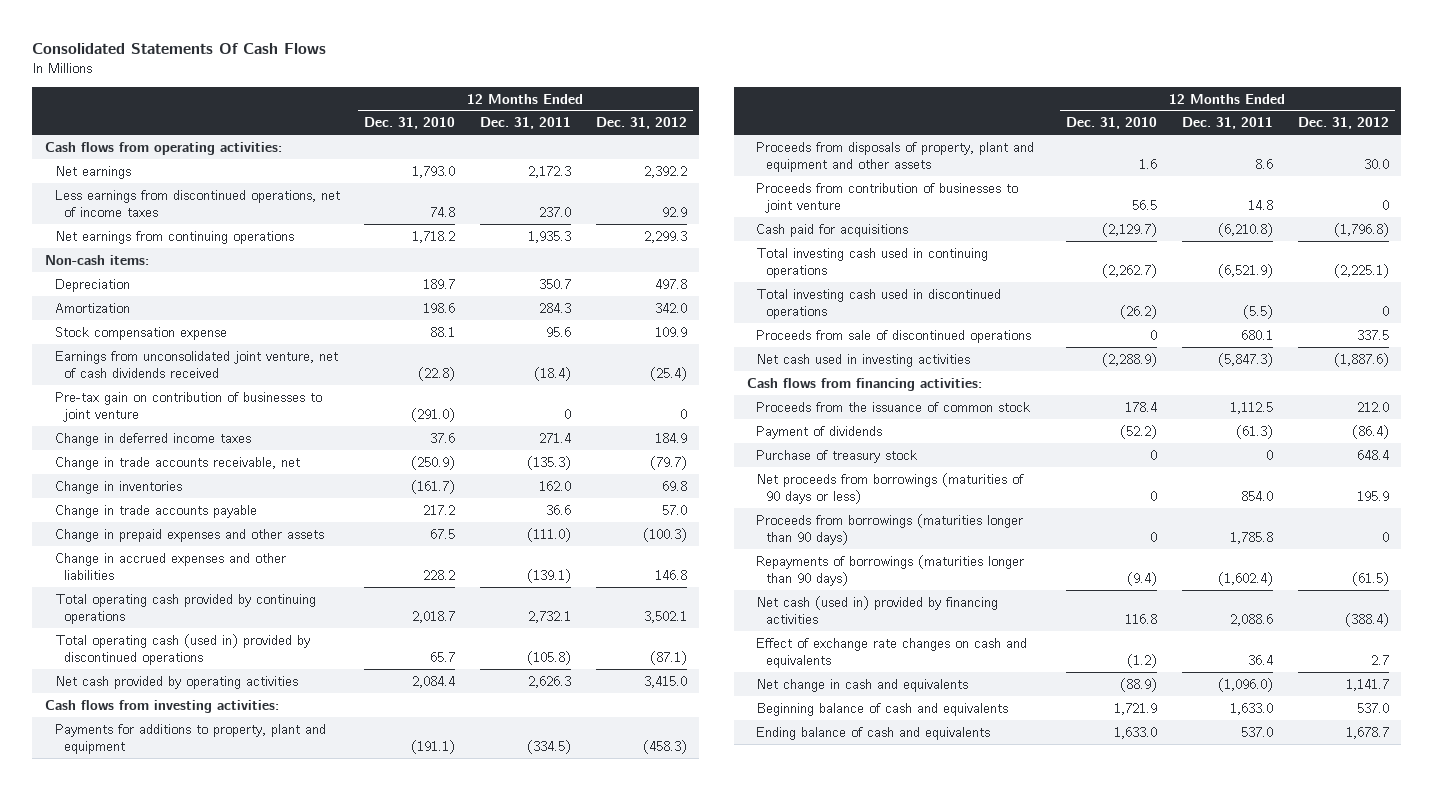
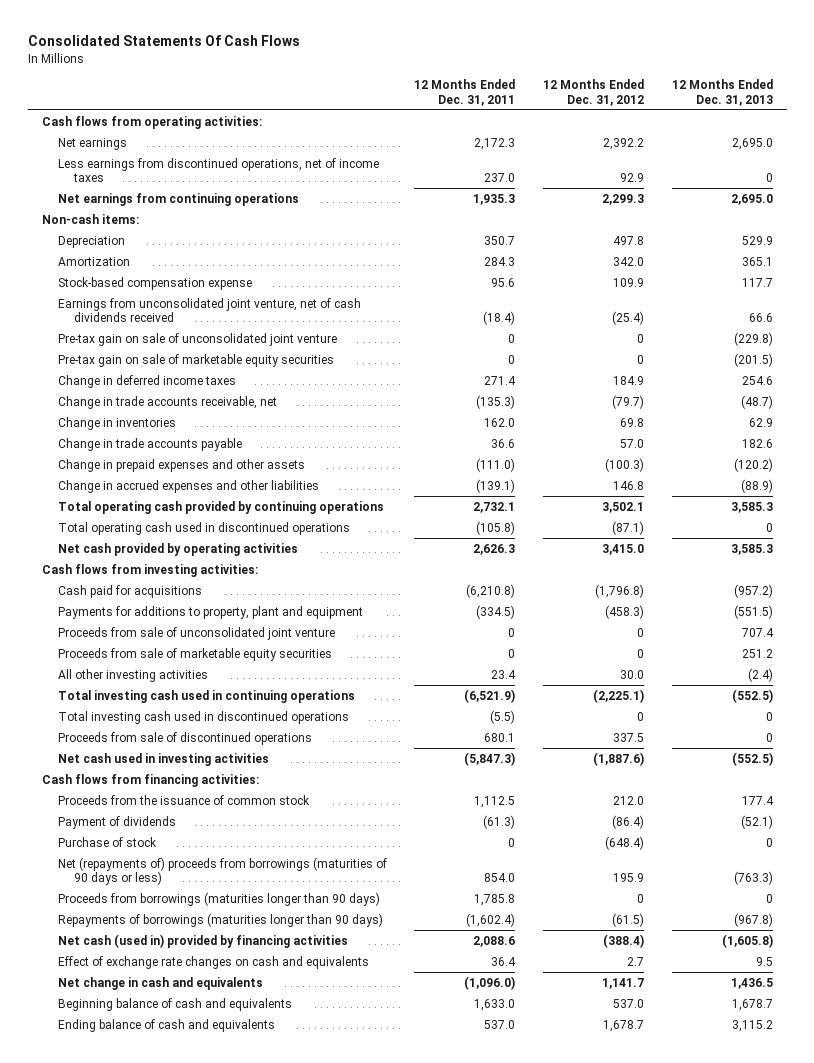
[364,117,456,130] Dec. 31, 2010 -> none
none -> [671,79,773,106] 12 Months Ended Dec. 31, 2013
[54,326,227,340] Stock compensation expense -> [57,276,252,290] Stock-based compensation expense
[54,391,322,423] Pre-tax gain on contribution of businesses to joint venture -> [57,332,337,346] Pre-tax gain on sale of unconsolidated joint venture
none -> [57,353,334,367] Pre-tax gain on sale of marketable equity securities
[54,633,310,666] Total operating cash (used in) provided by discontinued operations -> [57,521,350,535] Total operating cash used in discontinued operations
[756,141,1035,173] Proceeds from disposals of property, plant and equipment and other assets -> none
[756,182,1019,214] Proceeds from contribution of businesses to joint venture -> none
[54,723,326,755] Payments for additions to property, plant and equipment -> [57,605,363,619] Payments for additions to property, plant and equipment
none -> [57,626,335,640] Proceeds from sale of unconsolidated joint venture
none -> [57,647,332,661] Proceeds from sale of marketable equity securities
none -> [57,668,208,682] All other investing activities
[756,449,918,463] Purchase of treasury stock -> [57,836,157,847] Purchase of stock
[1356,449,1389,460] 648.4 -> [605,835,645,850] (648.4)
[756,472,1025,505] Net proceeds from borrowings (maturities of 90 days or less) -> [57,856,387,886] Net (repayments of) proceeds from borrowings (maturities of 90 days or less)

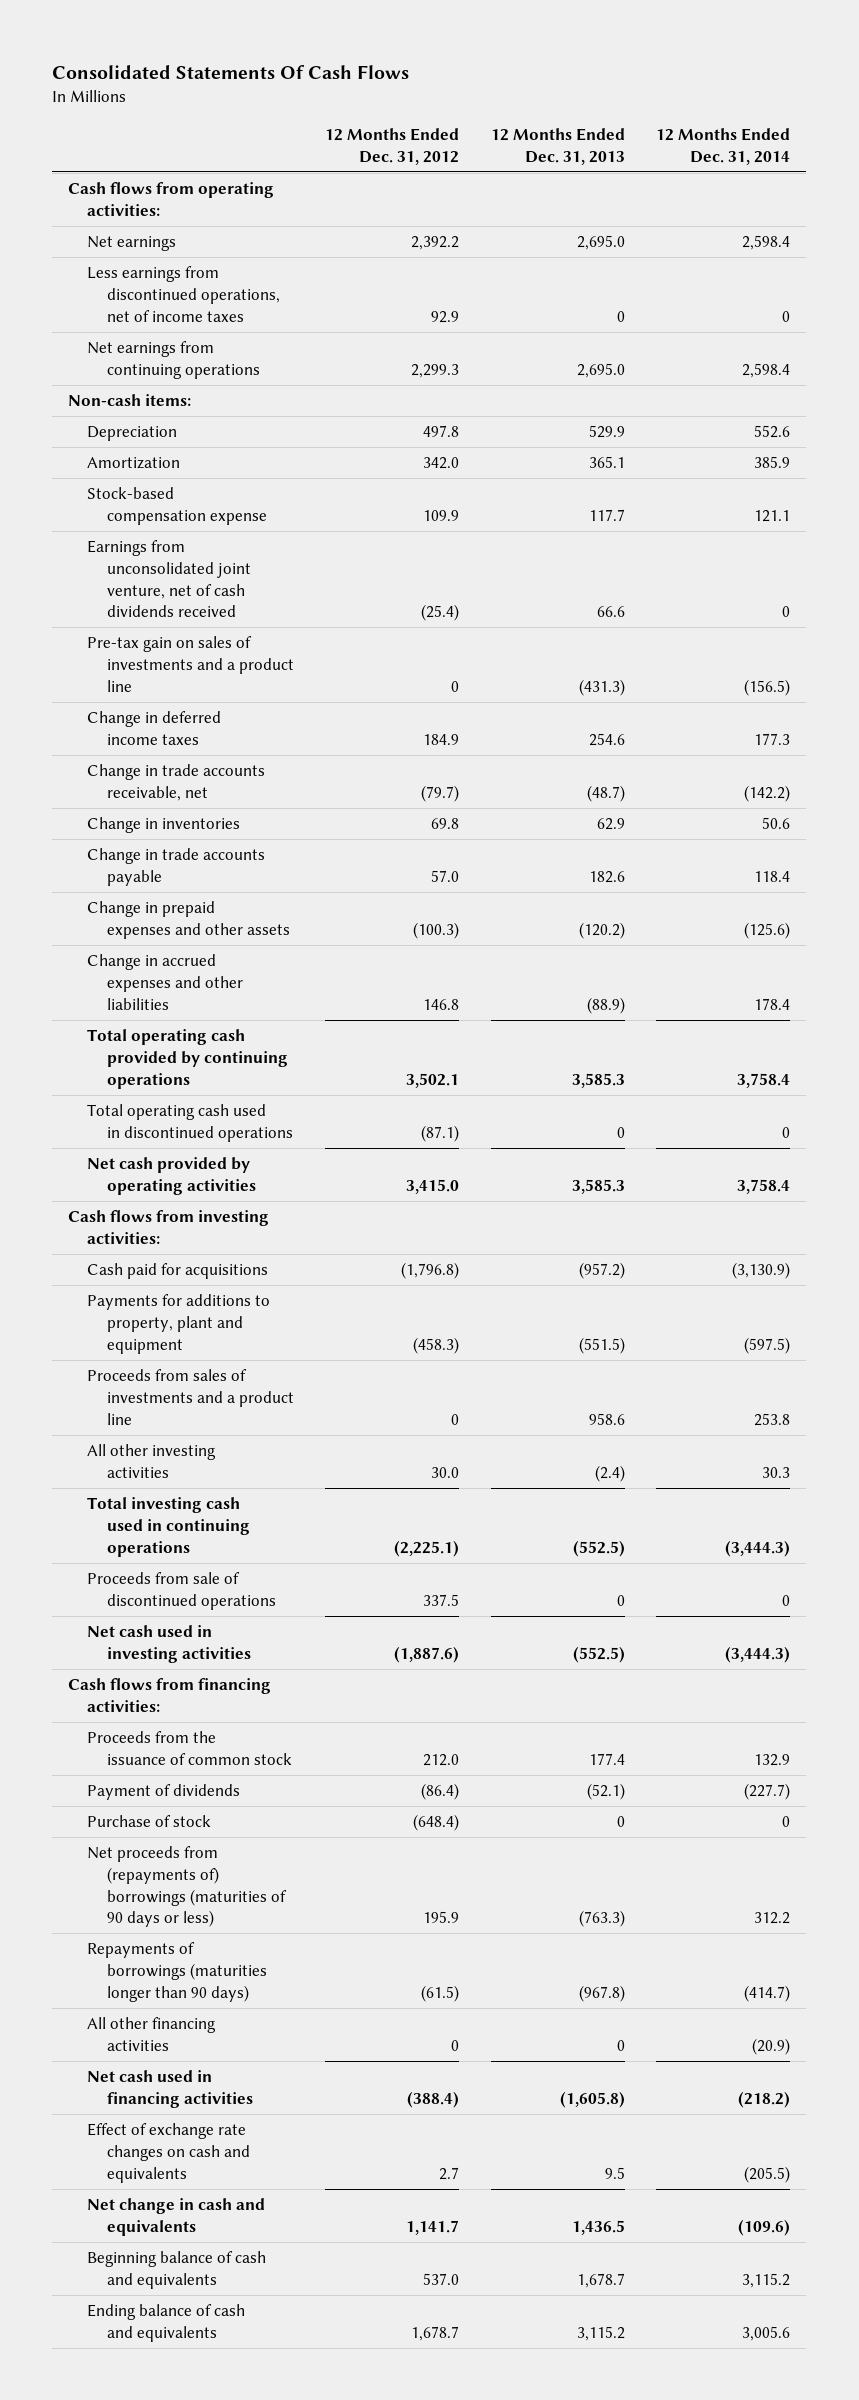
[414,79,516,106] 12 Months Ended Dec. 31, 2011 -> none
none -> [656,127,791,165] 12 Months Ended Dec. 31, 2014
[57,332,337,346] Pre-tax gain on sale of unconsolidated joint venture -> none
[57,353,334,367] Pre-tax gain on sale of marketable equity securities -> none
none -> [87,636,294,692] Pre-tax gain on sales of investments and a product line
[57,626,335,640] Proceeds from sale of unconsolidated joint venture -> none
[57,647,332,661] Proceeds from sale of marketable equity securities -> none
none -> [87,1369,294,1425] Proceeds from sales of investments and a product line
[57,710,349,724] Total investing cash used in discontinued operations -> none
[57,891,380,906] Proceeds from borrowings (maturities longer than 90 days) -> none
[57,856,387,886] Net (repayments of) proceeds from borrowings (maturities of 90 days or less) -> [87,1846,287,1928] Net proceeds from (repayments of) borrowings (maturities of 90 days or less)
none -> [87,2017,217,2051] All other financing activities
[57,933,348,948] Net cash (used in) provided by financing activities -> [87,2070,253,2108] Net cash used in financing activities

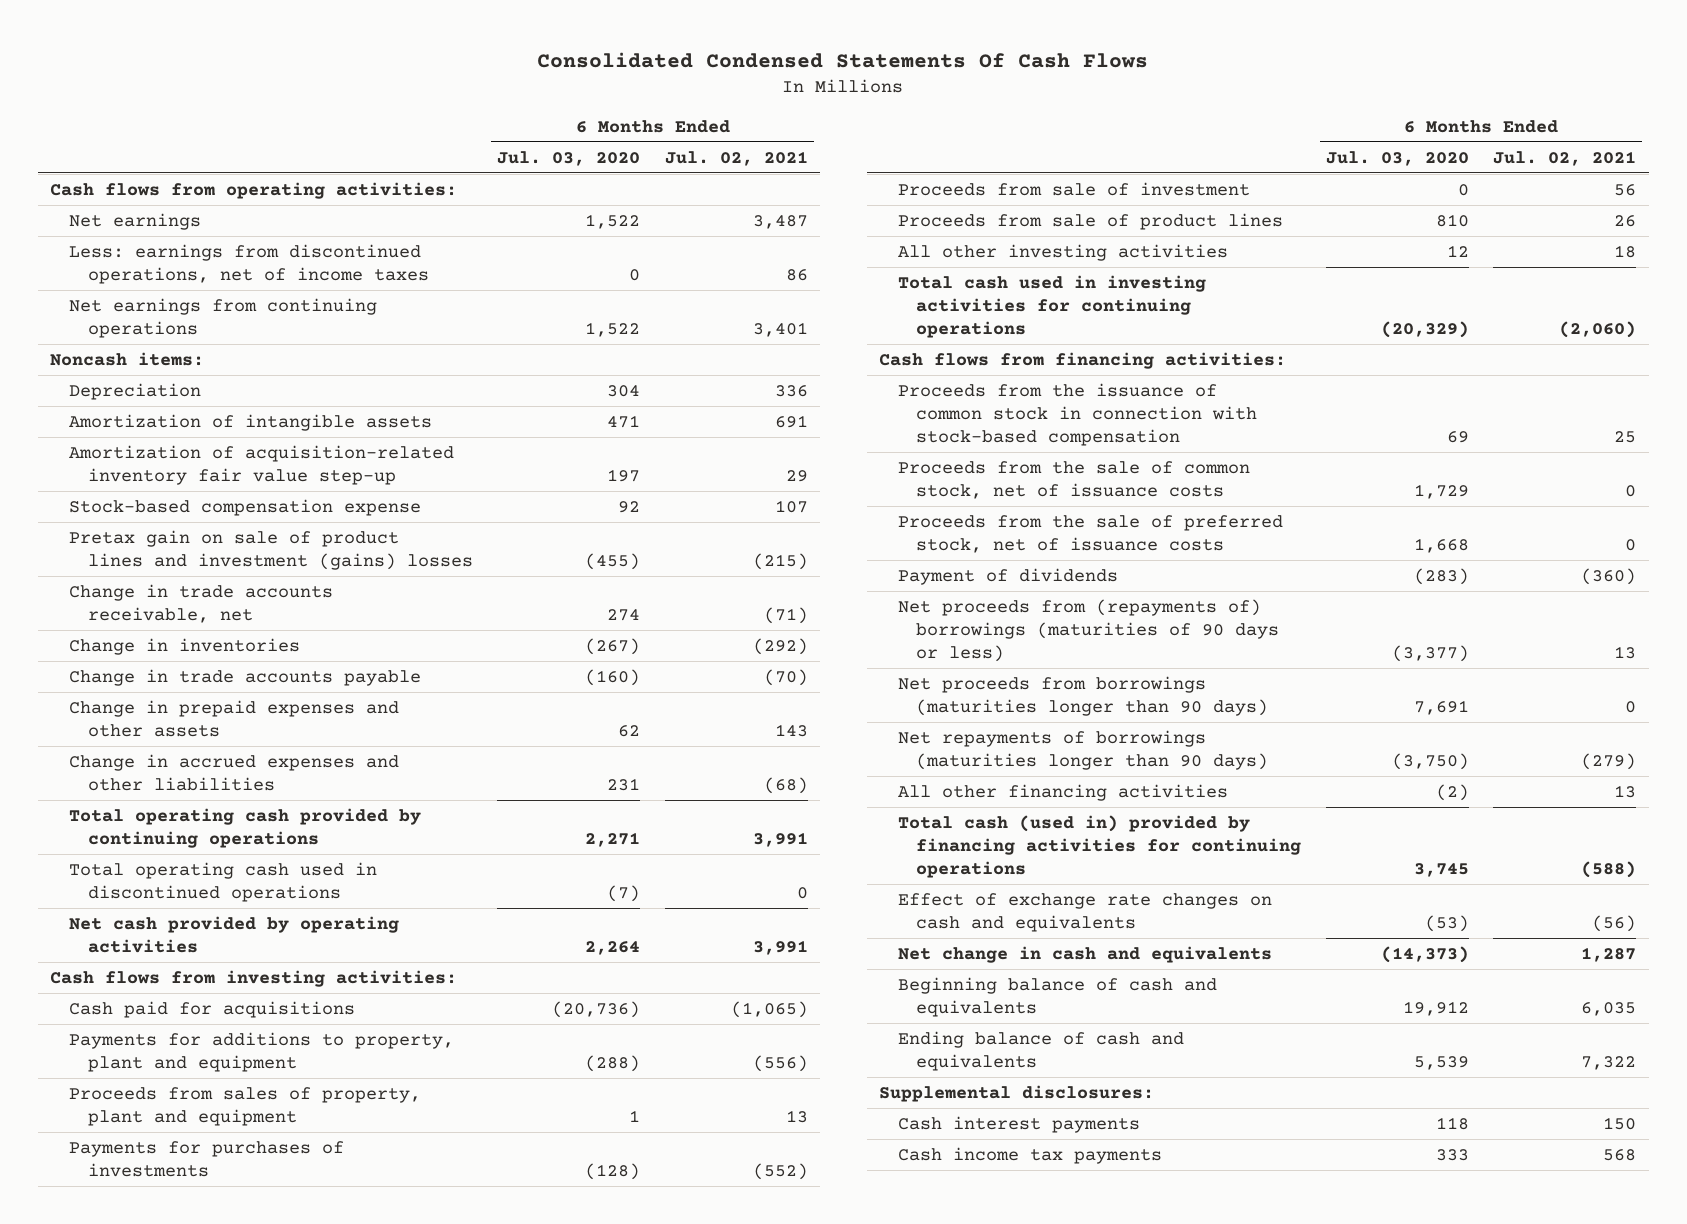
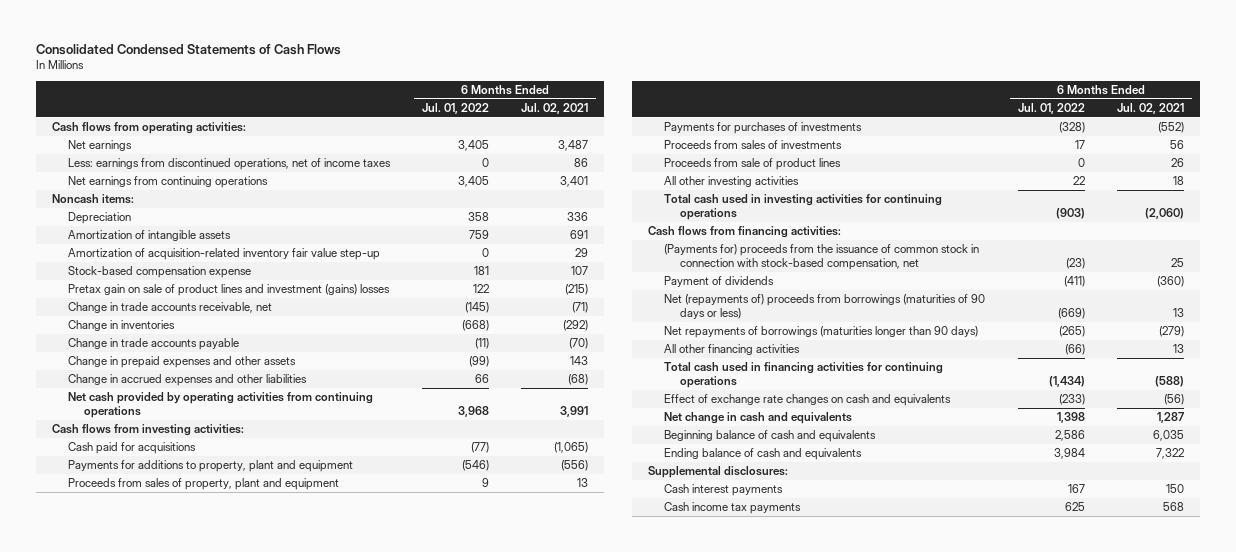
[537,51,1149,68] Consolidated Condensed Statements Of Cash Flows -> [36,43,342,55] Consolidated Condensed Statements of Cash Flows
[497,150,641,166] Jul. 03, 2020 -> none
none -> [421,102,489,114] Jul. 01, 2022
[69,807,422,849] Total operating cash provided by continuing operations -> none
[69,861,378,903] Total operating cash used in discontinued operations -> none
[69,915,400,954] Net cash provided by operating activities -> [67,392,373,419] Net cash provided by operating activities from continuing operations
[897,181,1250,196] Proceeds from sale of investment -> [664,140,843,150] Proceeds from sales of investments
[897,460,1250,500] Proceeds from the sale of common stock, net of issuance costs -> none
[897,514,1283,554] Proceeds from the sale of preferred stock, net of issuance costs -> none
[897,382,1258,447] Proceeds from the issuance of common stock in connection with stock-based compensation -> [664,244,980,271] (Payments for) proceeds from the issuance of common stock in connection with stock-based compensation, net
[897,675,1269,717] Net proceeds from borrowings (maturities longer than 90 days) -> none
[897,598,1280,663] Net proceeds from (repayments of) borrowings (maturities of 90 days or less) -> [664,294,986,320] Net (repayments of) proceeds from borrowings (maturities of 90 days or less)
[897,814,1302,879] Total cash (used in) provided by financing activities for continuing operations -> [664,362,944,389] Total cash used in financing activities for continuing operations

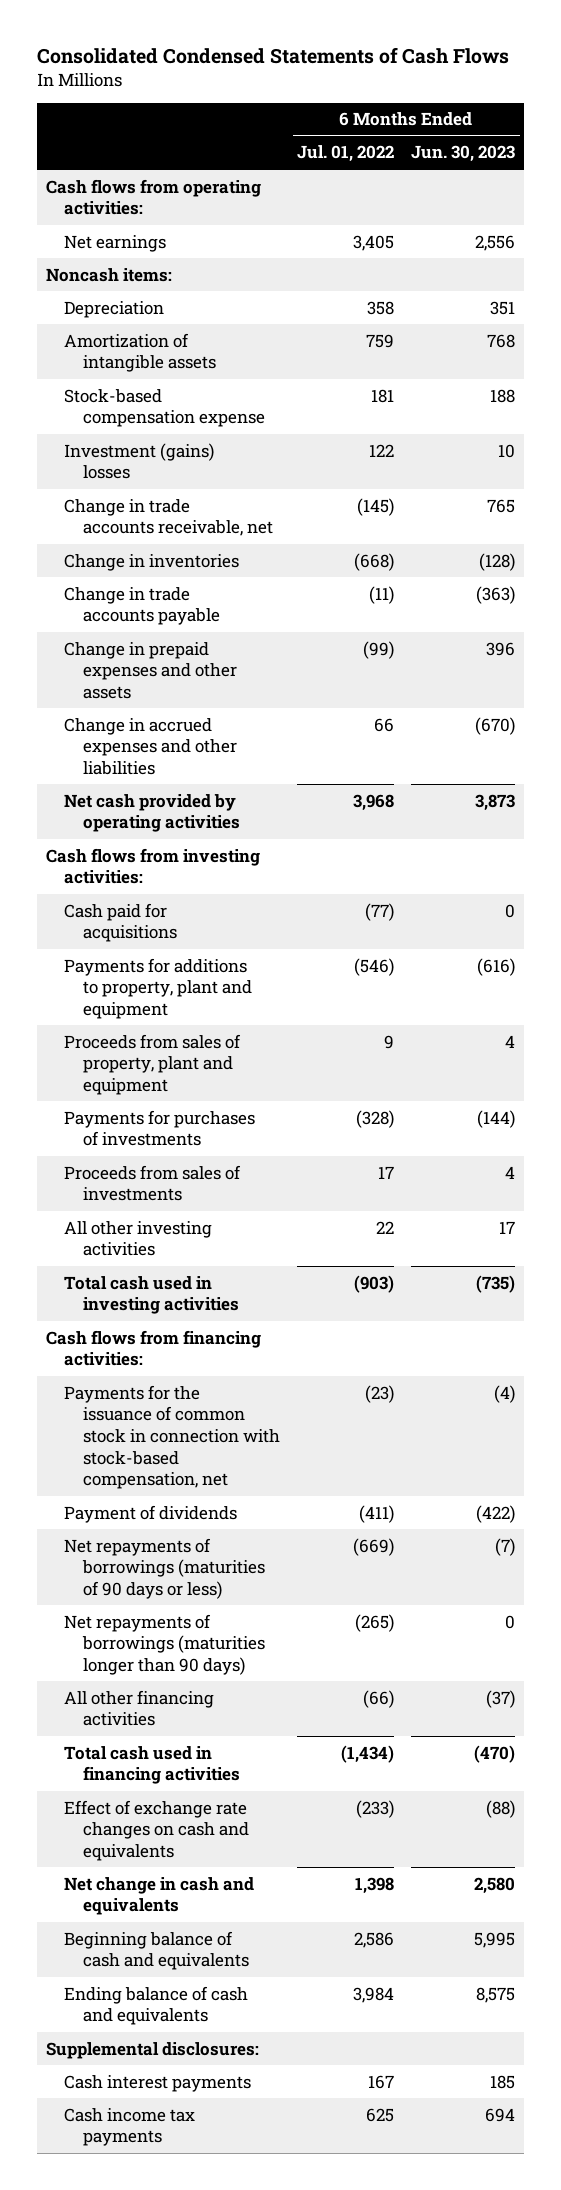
[520,102,588,114] Jul. 02, 2021 -> none
none -> [411,145,516,163] Jun. 30, 2023
[67,158,391,171] Less: earnings from discontinued operations, net of income taxes -> none
[67,176,268,189] Net earnings from continuing operations -> none
[67,248,380,261] Amortization of acquisition-related inventory fair value step-up -> none
[67,284,390,297] Pretax gain on sale of product lines and investment (gains) losses -> [64,442,215,480] Investment (gains) losses
[67,392,373,419] Net cash provided by operating activities from continuing operations -> [64,793,240,833] Net cash provided by operating activities
[664,158,842,171] Proceeds from sale of product lines -> none
[664,194,943,221] Total cash used in investing activities for continuing operations -> [64,1275,239,1315] Total cash used in investing activities
[664,244,980,271] (Payments for) proceeds from the issuance of common stock in connection with stock-based compensation, net -> [64,1384,280,1490] Payments for the issuance of common stock in connection with stock-based compensation, net
[664,294,986,320] Net (repayments of) proceeds from borrowings (maturities of 90 days or less) -> [64,1537,265,1599] Net repayments of borrowings (maturities of 90 days or less)
[664,362,944,389] Total cash used in financing activities for continuing operations -> [64,1745,240,1785] Total cash used in financing activities

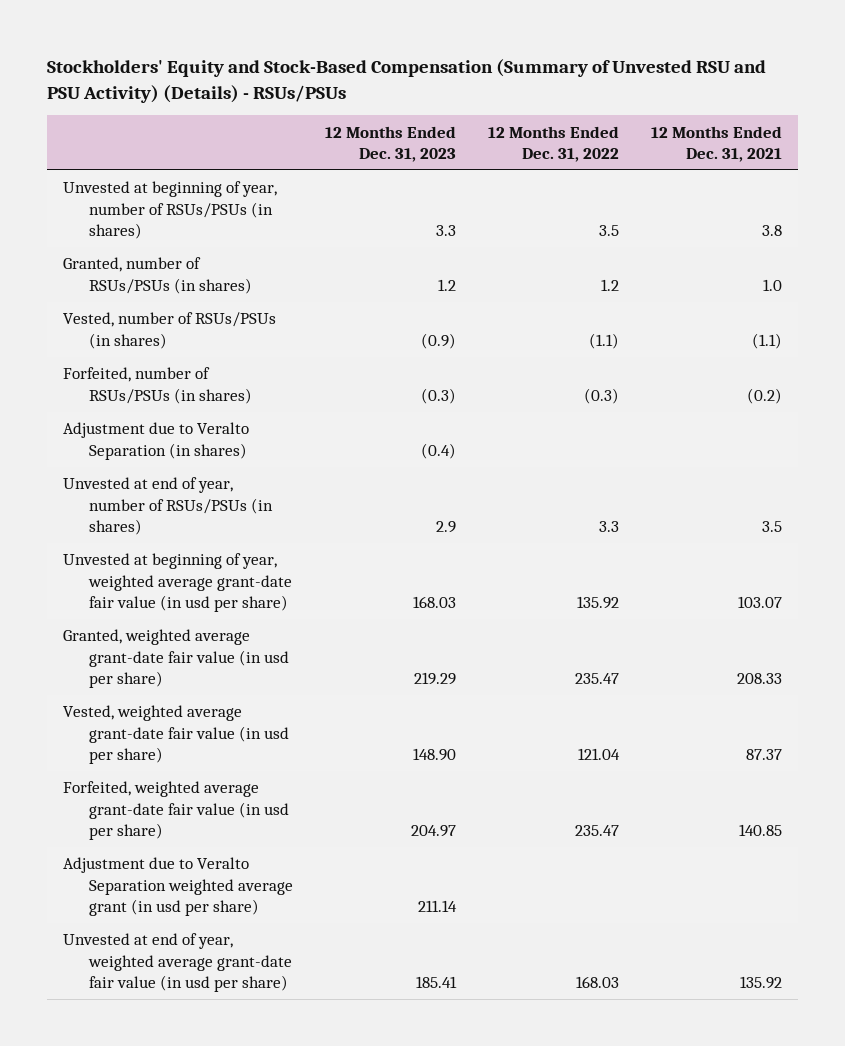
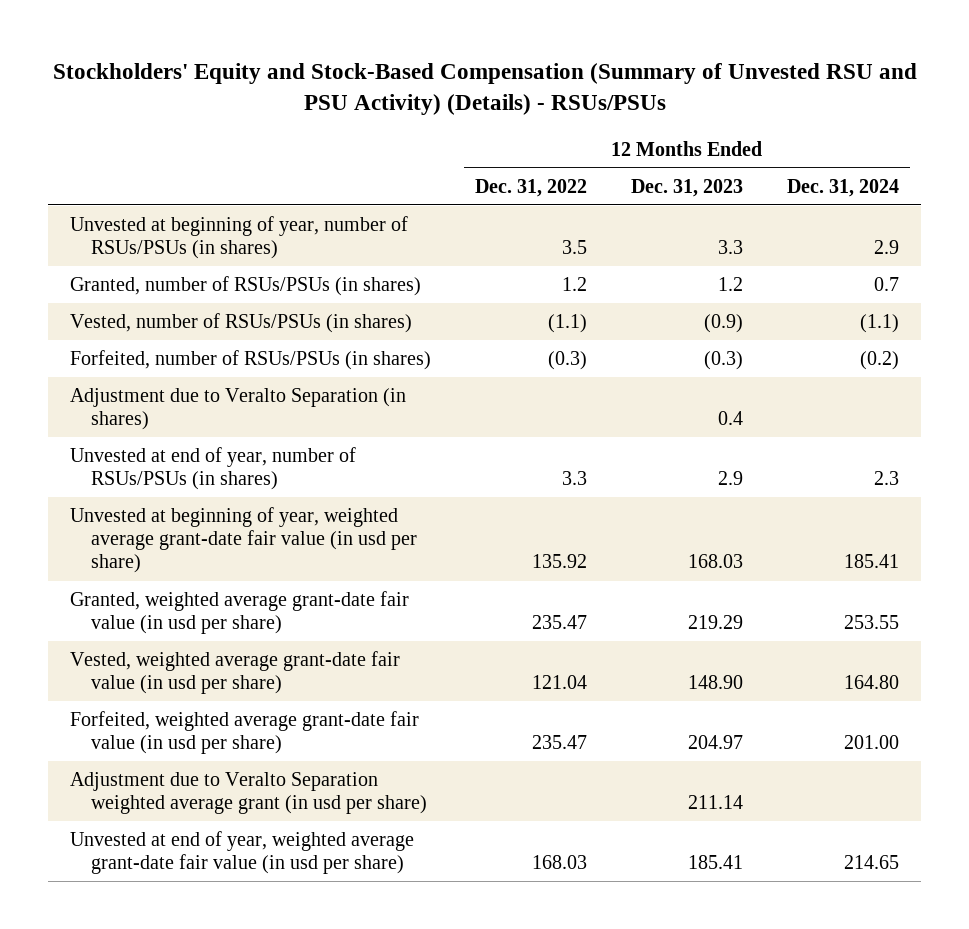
[651,125,783,162] 12 Months Ended Dec. 31, 2021 -> none
none -> [786,178,899,197] Dec. 31, 2024
[420,442,456,459] (0.4) -> [717,411,743,426] 0.4

